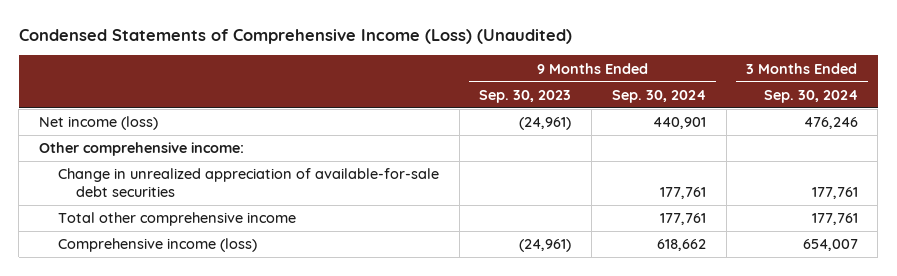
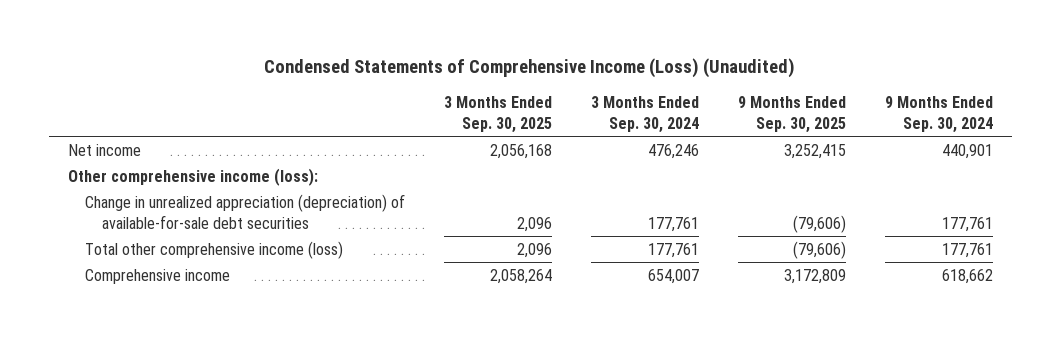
[479,89,572,103] Sep. 30, 2023 -> none
none -> [444,96,553,133] 3 Months Ended Sep. 30, 2025
none -> [737,96,846,133] 9 Months Ended Sep. 30, 2025
[39,116,159,131] Net income (loss) -> [68,143,142,156] Net income
[39,142,245,157] Other comprehensive income: -> [68,167,319,186] Other comprehensive income (loss):
[57,168,439,198] Change in unrealized appreciation of available-for-sale debt securities -> [85,193,406,229] Change in unrealized appreciation (depreciation) of available-for-sale debt securities
[57,212,296,227] Total other comprehensive income -> [85,240,344,259] Total other comprehensive income (loss)
[57,238,257,253] Comprehensive income (loss) -> [85,268,231,284] Comprehensive income

